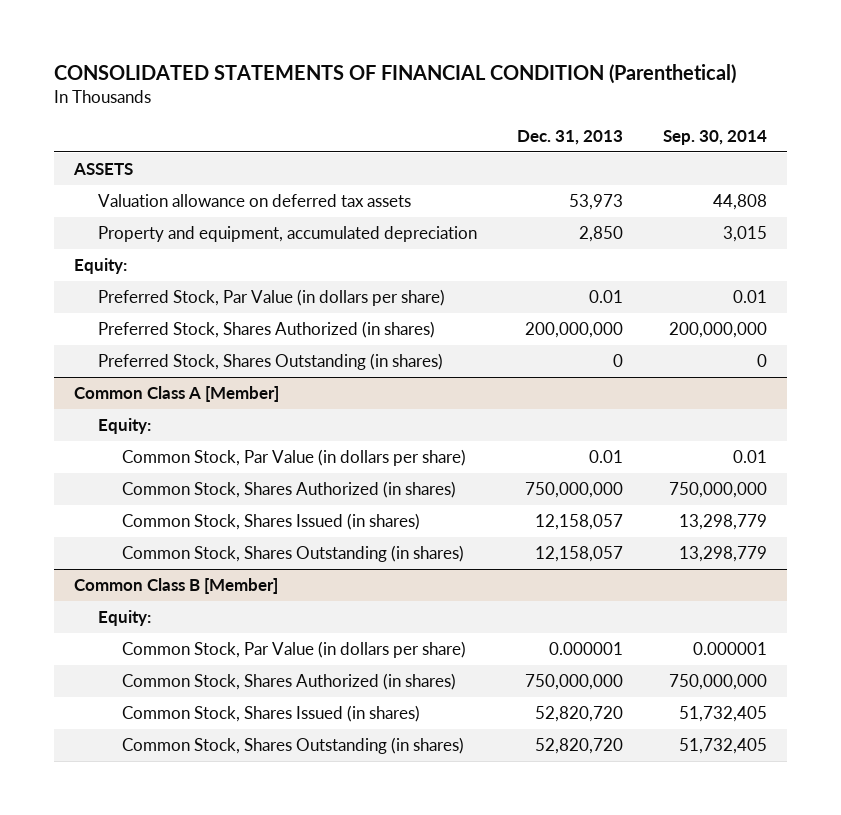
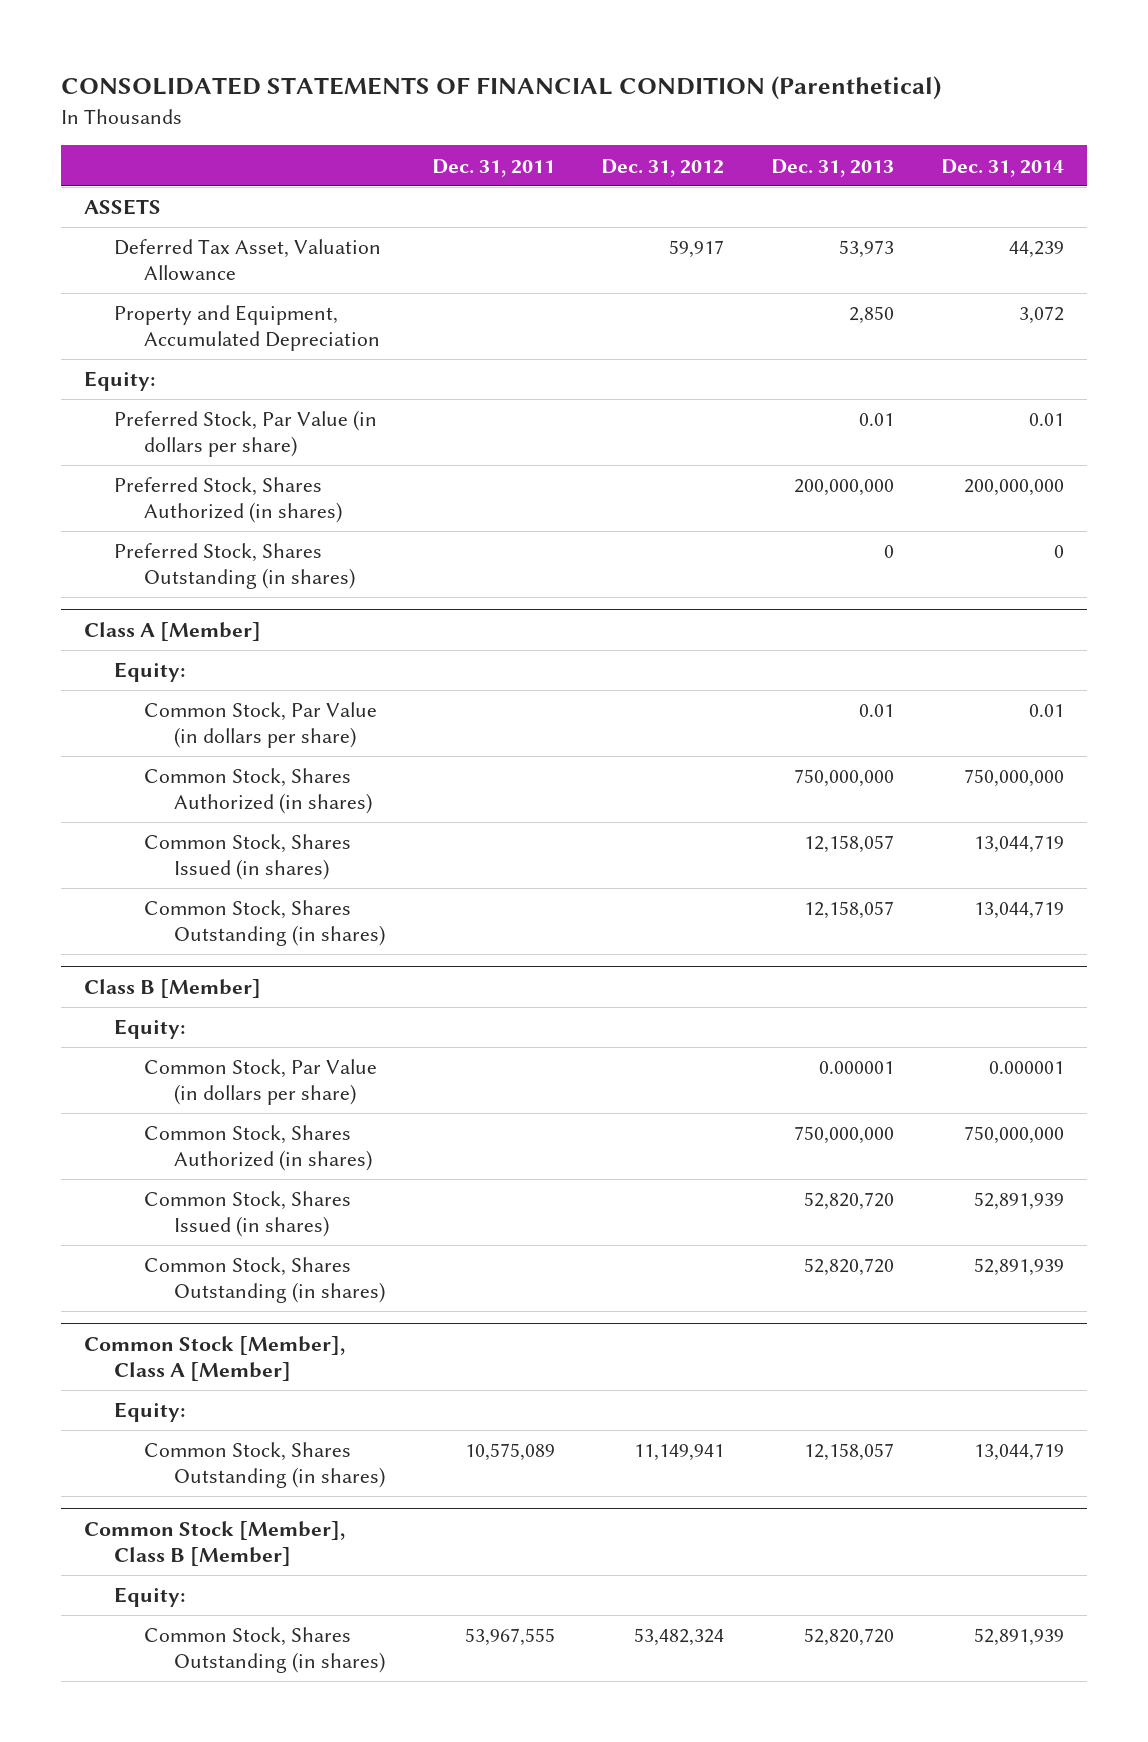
[662,129,767,145] Sep. 30, 2014 -> none
none -> [431,158,555,177] Dec. 31, 2011
none -> [601,158,725,177] Dec. 31, 2012
none -> [940,158,1064,177] Dec. 31, 2014
[97,194,411,208] Valuation allowance on deferred tax assets -> [114,239,382,281] Deferred Tax Asset, Valuation Allowance
[97,226,477,243] Property and equipment, accumulated depreciation -> [114,305,381,351] Property and Equipment, Accumulated Depreciation
[74,386,280,403] Common Class A [Member] -> [84,621,262,641] Class A [Member]
[74,578,279,595] Common Class B [Member] -> [84,978,262,998] Class B [Member]
none -> [84,1335,346,1381] Common Stock [Member], Class A [Member]
none -> [114,1402,186,1423] Equity:
none -> [144,1442,385,1488] Common Stock, Shares Outstanding (in shares)
none -> [84,1520,346,1566] Common Stock [Member], Class B [Member]
none -> [114,1587,186,1608] Equity:
none -> [144,1627,385,1673] Common Stock, Shares Outstanding (in shares)

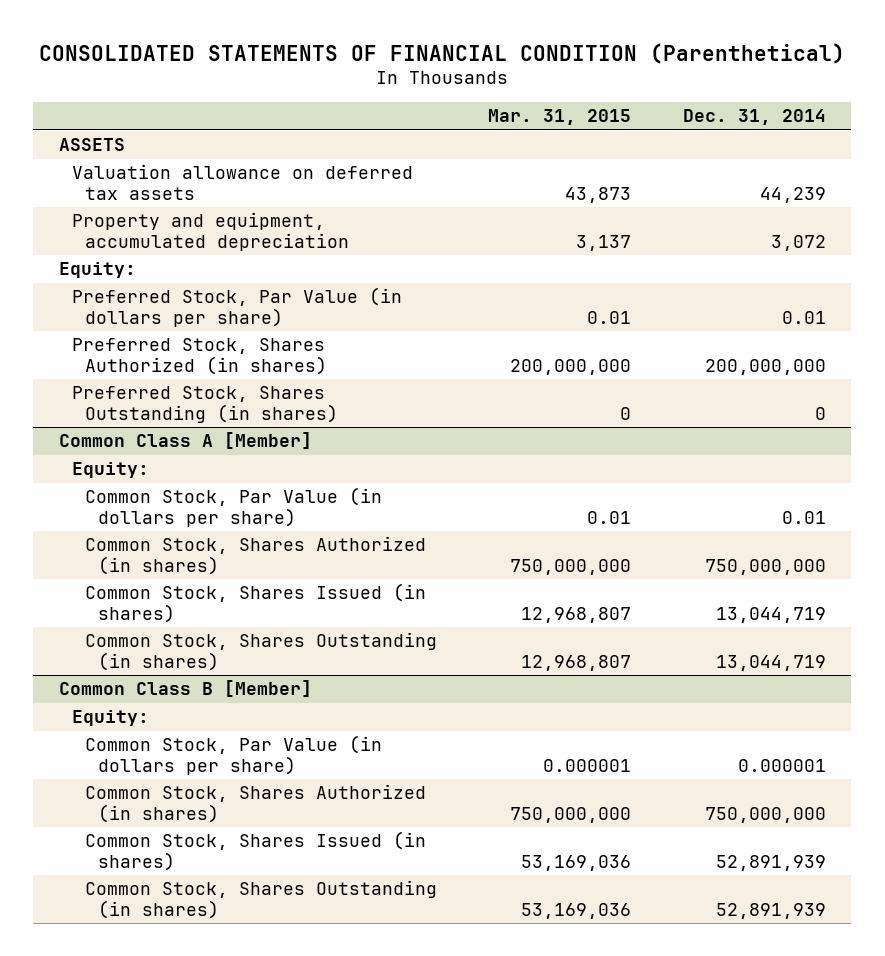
[431,158,555,177] Dec. 31, 2011 -> none
[601,158,725,177] Dec. 31, 2012 -> none
[771,158,895,177] Dec. 31, 2013 -> none
none -> [488,109,632,126] Mar. 31, 2015
[114,239,382,281] Deferred Tax Asset, Valuation Allowance -> [71,164,413,200] Valuation allowance on deferred tax assets
[114,305,381,351] Property and Equipment, Accumulated Depreciation -> [71,212,349,251] Property and equipment, accumulated depreciation
[84,621,262,641] Class A [Member] -> [58,432,312,450] Common Class A [Member]
[84,978,262,998] Class B [Member] -> [58,680,312,698] Common Class B [Member]
[84,1335,346,1381] Common Stock [Member], Class A [Member] -> none
[114,1402,186,1423] Equity: -> none
[144,1442,385,1488] Common Stock, Shares Outstanding (in shares) -> none
[84,1520,346,1566] Common Stock [Member], Class B [Member] -> none
[114,1587,186,1608] Equity: -> none
[144,1627,385,1673] Common Stock, Shares Outstanding (in shares) -> none

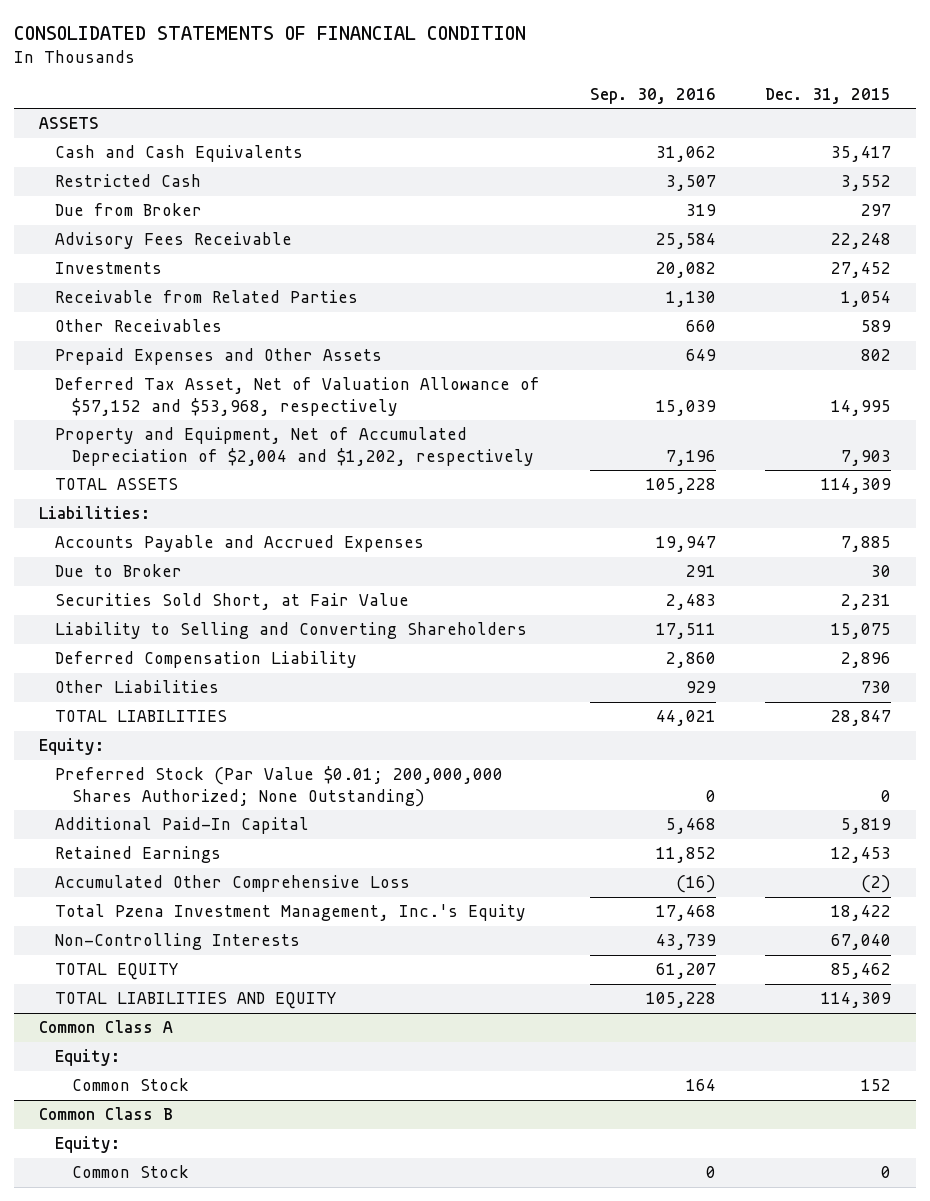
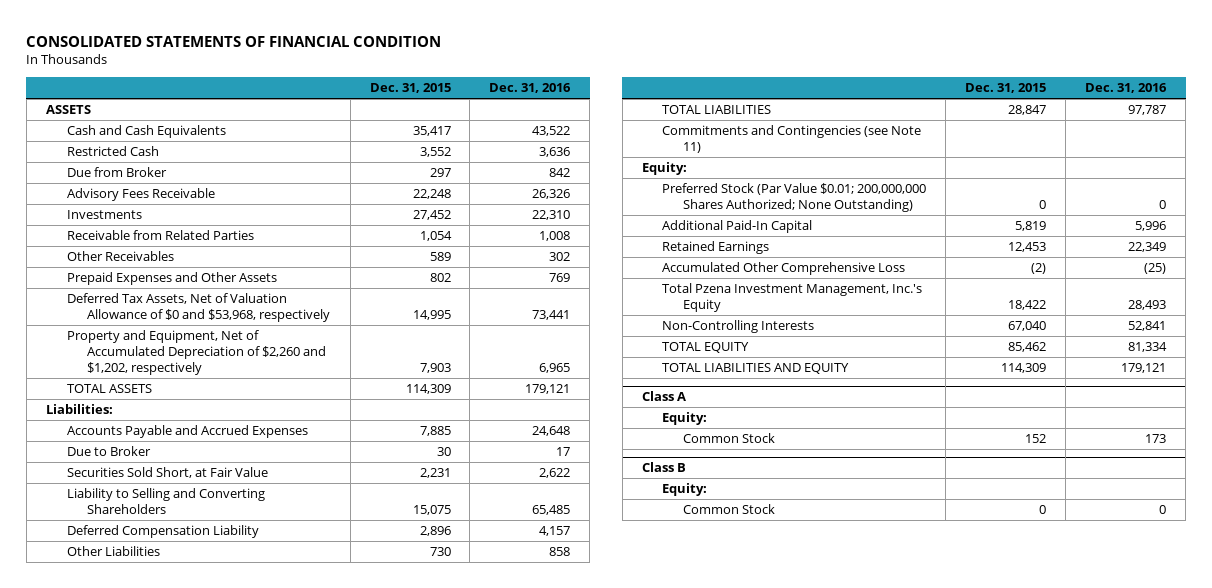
[589,87,716,104] Sep. 30, 2016 -> none
none -> [489,83,572,94] Dec. 31, 2016
[55,377,541,416] Deferred Tax Asset, Net of Valuation Allowance of $57,152 and $53,968, respectively -> [66,293,331,323] Deferred Tax Assets, Net of Valuation Allowance of $0 and $53,968, respectively
[55,427,535,466] Property and Equipment, Net of Accumulated Depreciation of $2,004 and $1,202, respectively -> [66,330,327,376] Property and Equipment, Net of Accumulated Depreciation of $2,260 and $1,202, respectively
none -> [662,125,922,154] Commitments and Contingencies (see Note 11)
[38,1020,173,1034] Common Class A -> [641,391,686,402] Class A
[38,1107,173,1121] Common Class B -> [641,462,686,473] Class B

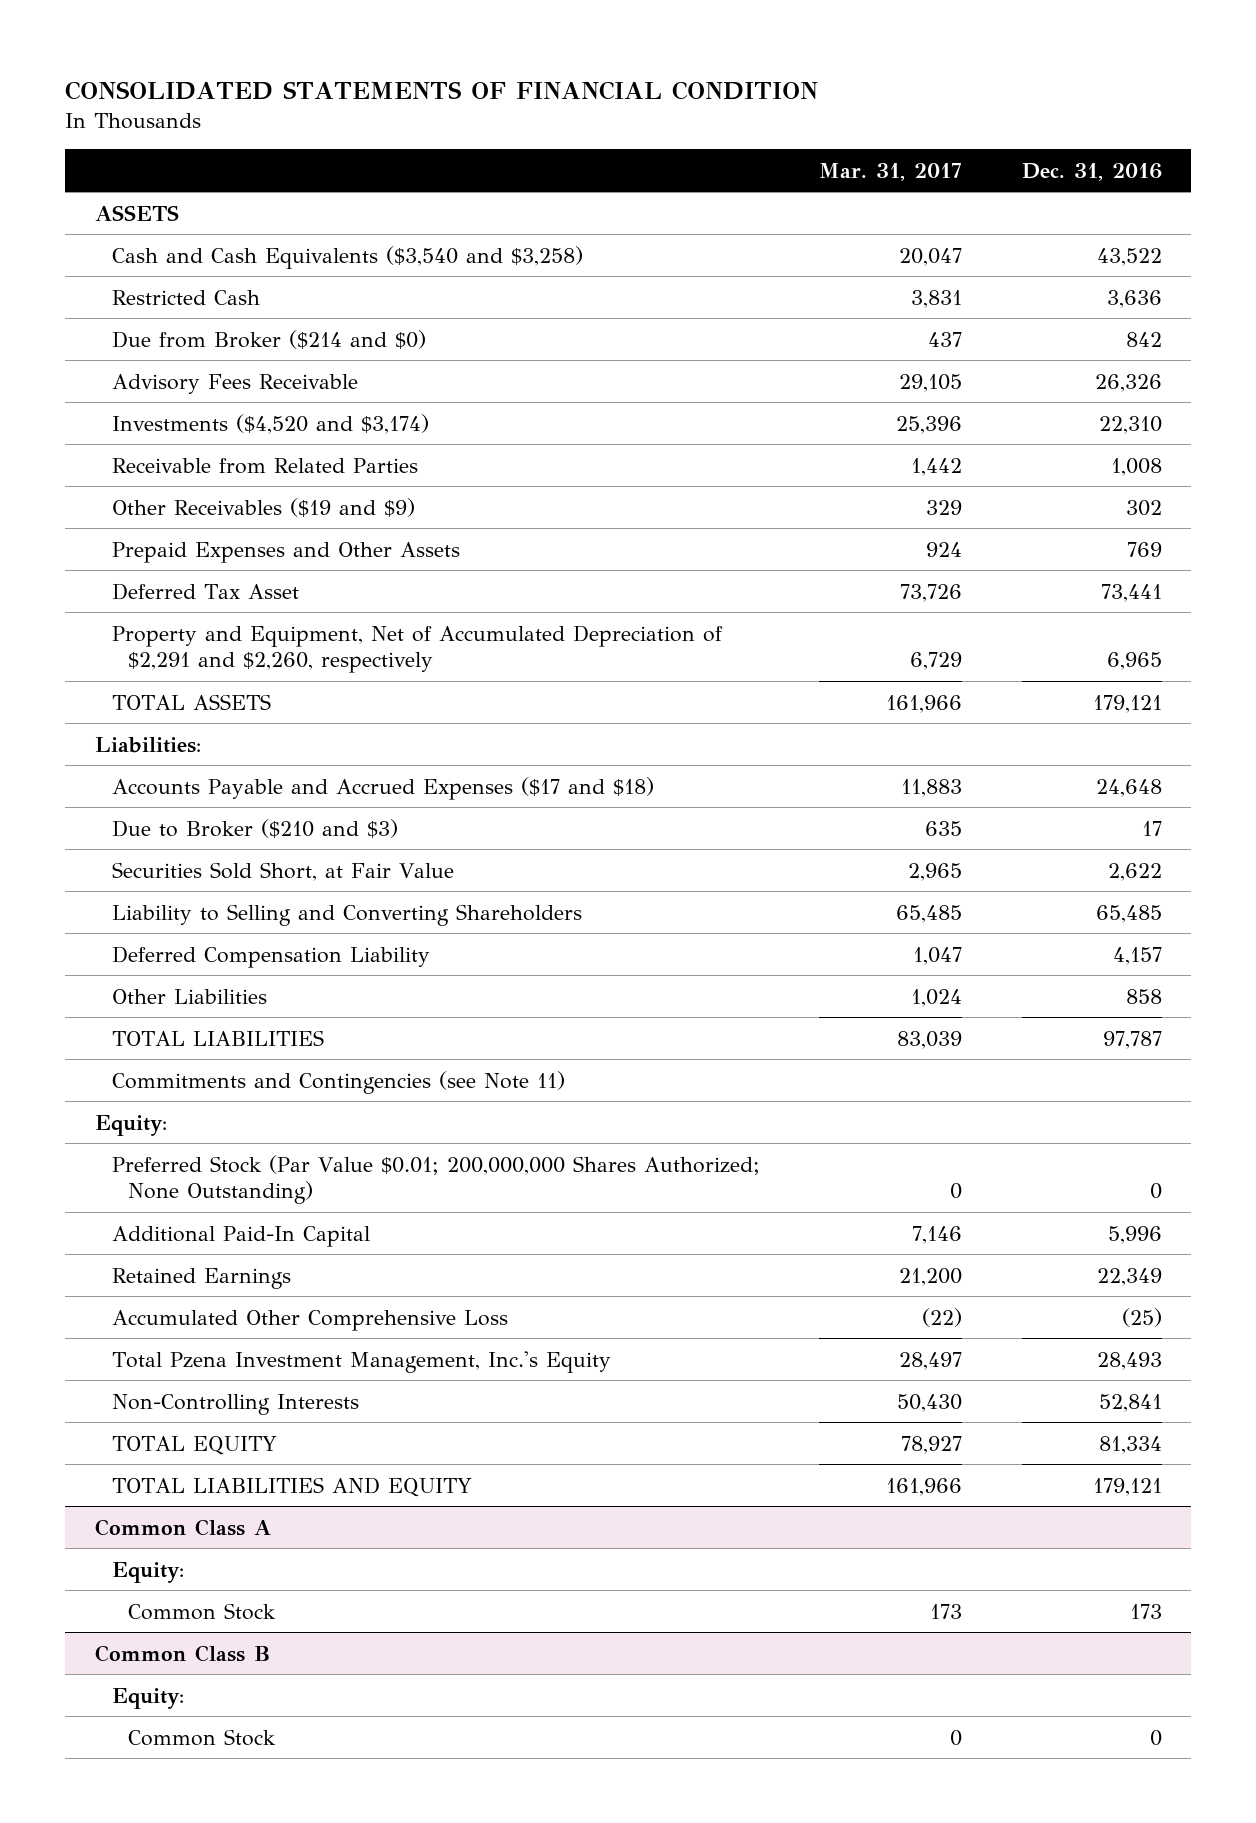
[369,83,451,94] Dec. 31, 2015 -> none
none -> [819,162,963,181] Mar. 31, 2017
[66,125,226,139] Cash and Cash Equivalents -> [111,245,583,269] Cash and Cash Equivalents ($3,540 and $3,258)
[66,167,167,178] Due from Broker -> [111,329,426,349] Due from Broker ($214 and $0)
[66,210,142,220] Investments -> [111,413,429,434] Investments ($4,520 and $3,174)
[66,251,174,262] Other Receivables -> [111,497,415,517] Other Receivables ($19 and $9)
[66,293,331,323] Deferred Tax Assets, Net of Valuation Allowance of $0 and $53,968, respectively -> [111,582,299,600] Deferred Tax Asset
[66,330,327,376] Property and Equipment, Net of Accumulated Depreciation of $2,260 and $1,202, respectively -> [111,624,723,674] Property and Equipment, Net of Accumulated Depreciation of $2,291 and $2,260, respectively
[66,425,308,439] Accounts Payable and Accrued Expenses -> [111,776,654,800] Accounts Payable and Accrued Expenses ($17 and $18)
[66,446,151,457] Due to Broker -> [111,818,398,838] Due to Broker ($210 and $3)
[641,391,686,402] Class A -> [94,1518,271,1536] Common Class A
[641,462,686,473] Class B -> [94,1644,270,1662] Common Class B

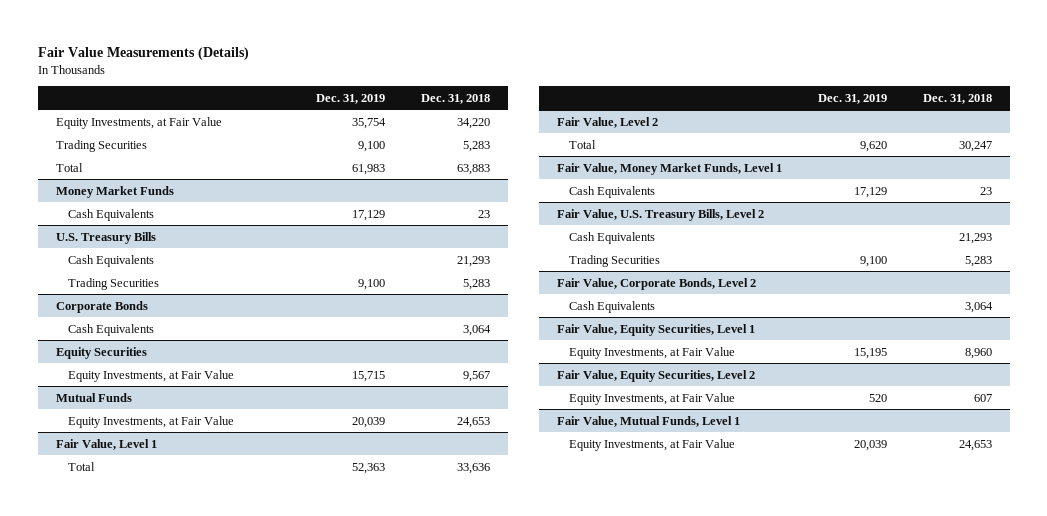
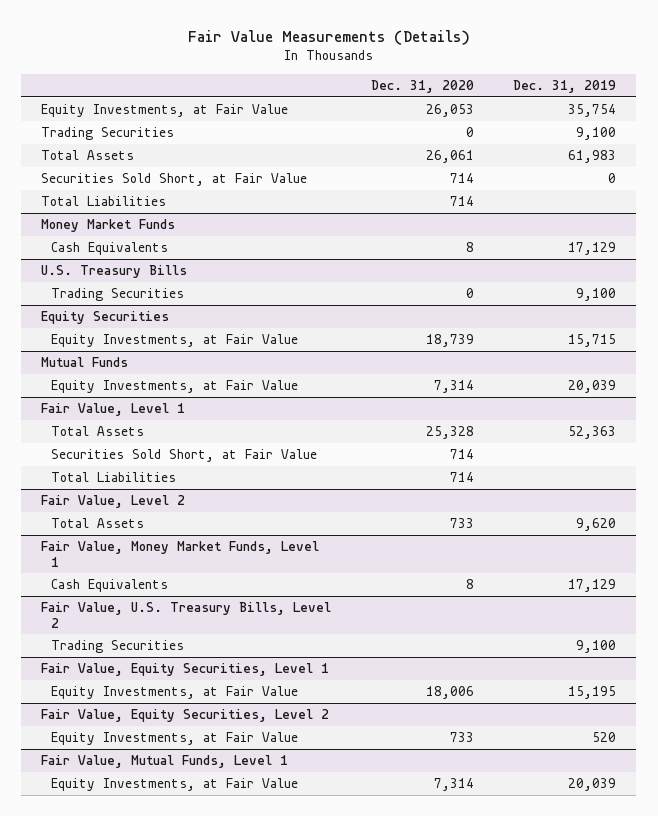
[421,93,491,104] Dec. 31, 2018 -> none
none -> [370,79,474,93] Dec. 31, 2020
[55,162,83,172] Total -> [41,149,135,160] Total Assets
none -> [41,172,308,186] Securities Sold Short, at Fair Value
none -> [41,195,167,206] Total Liabilities
[67,254,154,267] Cash Equivalents -> none
[55,300,148,313] Corporate Bonds -> none
[67,323,154,336] Cash Equivalents -> none
[67,461,95,471] Total -> [51,425,145,436] Total Assets
none -> [51,448,318,462] Securities Sold Short, at Fair Value
none -> [51,471,177,482] Total Liabilities
[569,139,597,149] Total -> [51,517,145,528] Total Assets
[569,231,656,244] Cash Equivalents -> none
[556,277,756,290] Fair Value, Corporate Bonds, Level 2 -> none
[569,300,656,313] Cash Equivalents -> none

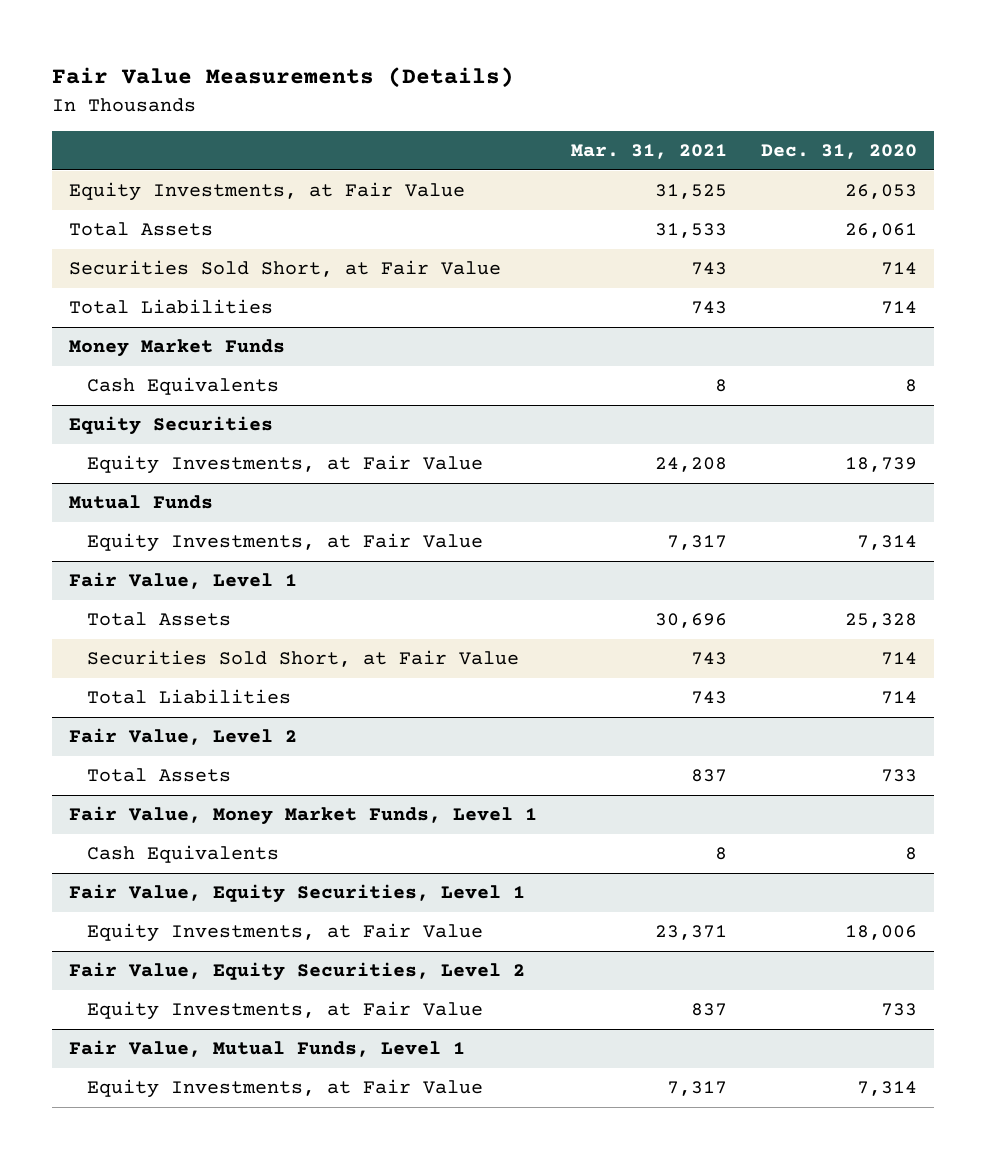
[513,79,617,93] Dec. 31, 2019 -> none
none -> [570,144,727,160] Mar. 31, 2021
[41,126,175,140] Trading Securities -> none
[41,264,188,278] U.S. Treasury Bills -> none
[51,287,185,301] Trading Securities -> none
[41,601,332,628] Fair Value, U.S. Treasury Bills, Level 2 -> none
[51,639,185,653] Trading Securities -> none

